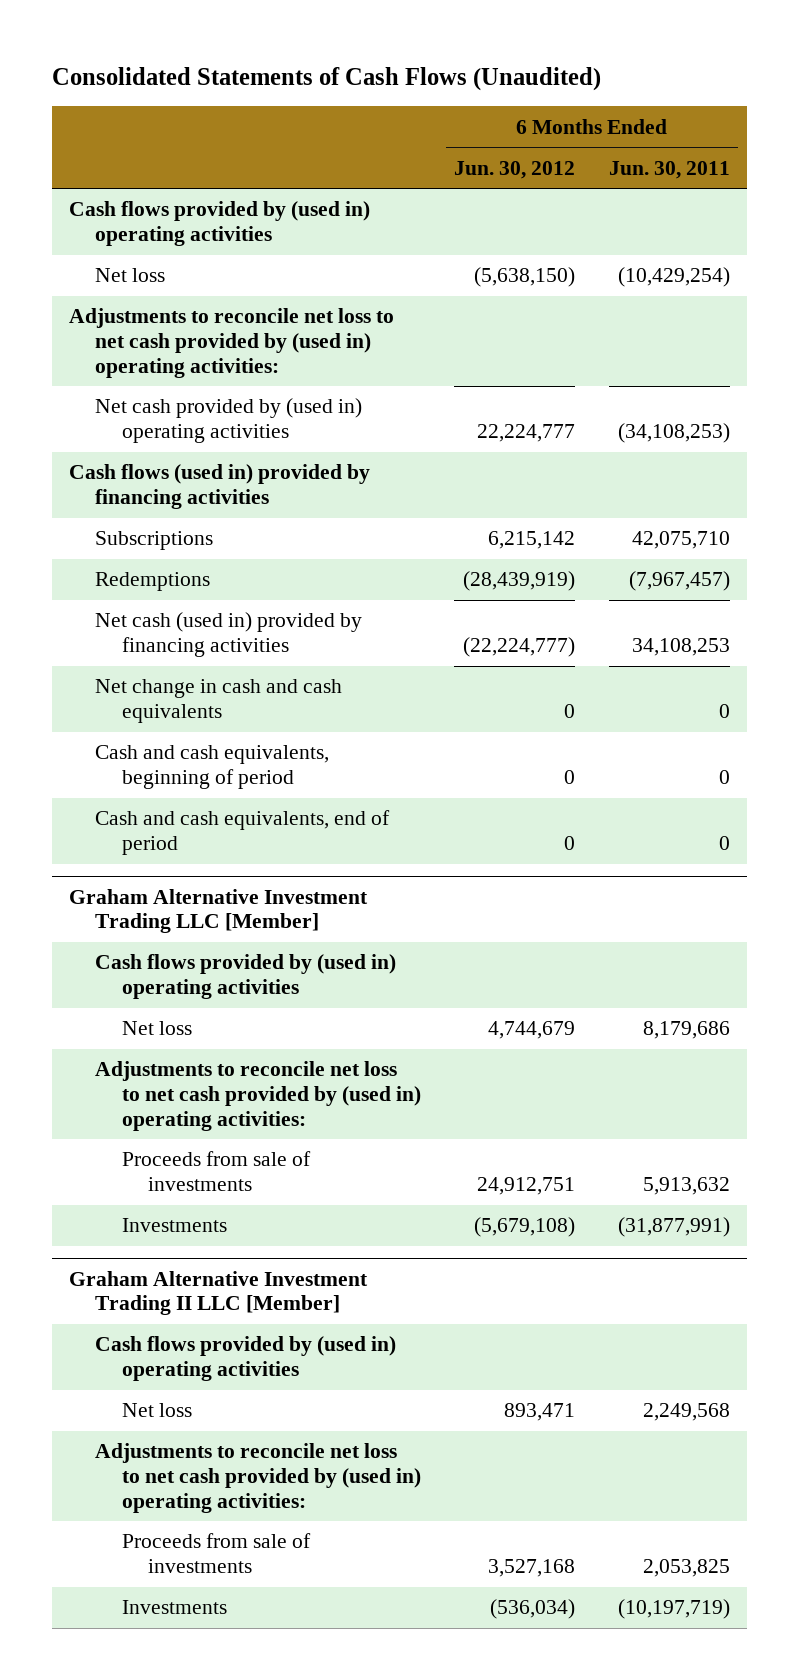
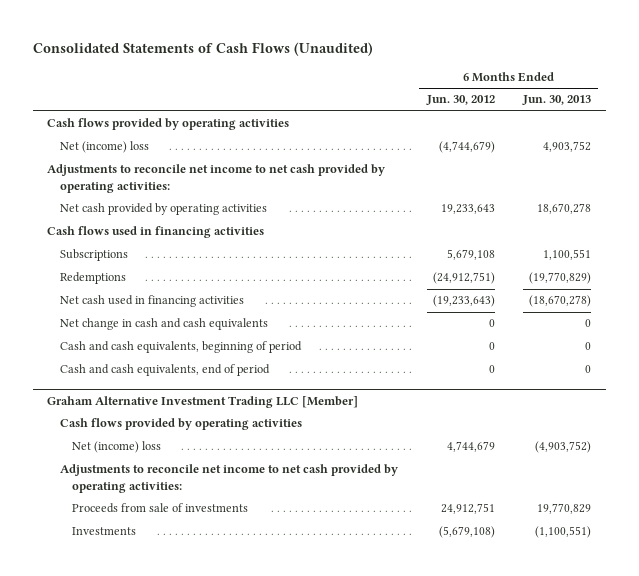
[609,160,731,179] Jun. 30, 2011 -> none
none -> [522,95,592,106] Jun. 30, 2013
[68,201,370,247] Cash flows provided by (used in) operating activities -> [47,118,290,131] Cash flows provided by operating activities
[95,268,166,283] Net loss -> [59,141,149,154] Net (income) loss
[474,267,576,288] (5,638,150) -> [438,141,495,154] (4,744,679)
[68,308,394,378] Adjustments to reconcile net loss to net cash provided by (used in) operating activities: -> [47,164,386,193] Adjustments to reconcile net income to net cash provided by operating activities:
[95,398,363,444] Net cash provided by (used in) operating activities -> [59,203,267,216] Net cash provided by operating activities
[477,424,576,443] 22,224,777 -> [440,204,495,215] 19,233,643
[68,464,370,510] Cash flows (used in) provided by financing activities -> [47,226,265,239] Cash flows used in financing activities
[488,531,576,550] 6,215,142 -> [446,249,495,261] 5,679,108
[463,571,576,592] (28,439,919) -> [432,272,495,285] (24,912,751)
[95,612,363,658] Net cash (used in) provided by financing activities -> [59,295,244,308] Net cash used in financing activities
[463,637,576,658] (22,224,777) -> [432,295,495,308] (19,233,643)
[95,954,397,1000] Cash flows provided by (used in) operating activities -> [59,418,302,431] Cash flows provided by operating activities
[121,1021,192,1036] Net loss -> [72,441,162,454] Net (income) loss
[95,1061,421,1131] Adjustments to reconcile net loss to net cash provided by (used in) operating activities: -> [59,464,398,493] Adjustments to reconcile net income to net cash provided by operating activities:
[68,1270,368,1316] Graham Alternative Investment Trading II LLC [Member] -> none
[95,1336,397,1382] Cash flows provided by (used in) operating activities -> none
[121,1403,192,1418] Net loss -> none
[95,1443,421,1513] Adjustments to reconcile net loss to net cash provided by (used in) operating activities: -> none
[121,1533,311,1574] Proceeds from sale of investments -> none
[121,1600,227,1615] Investments -> none

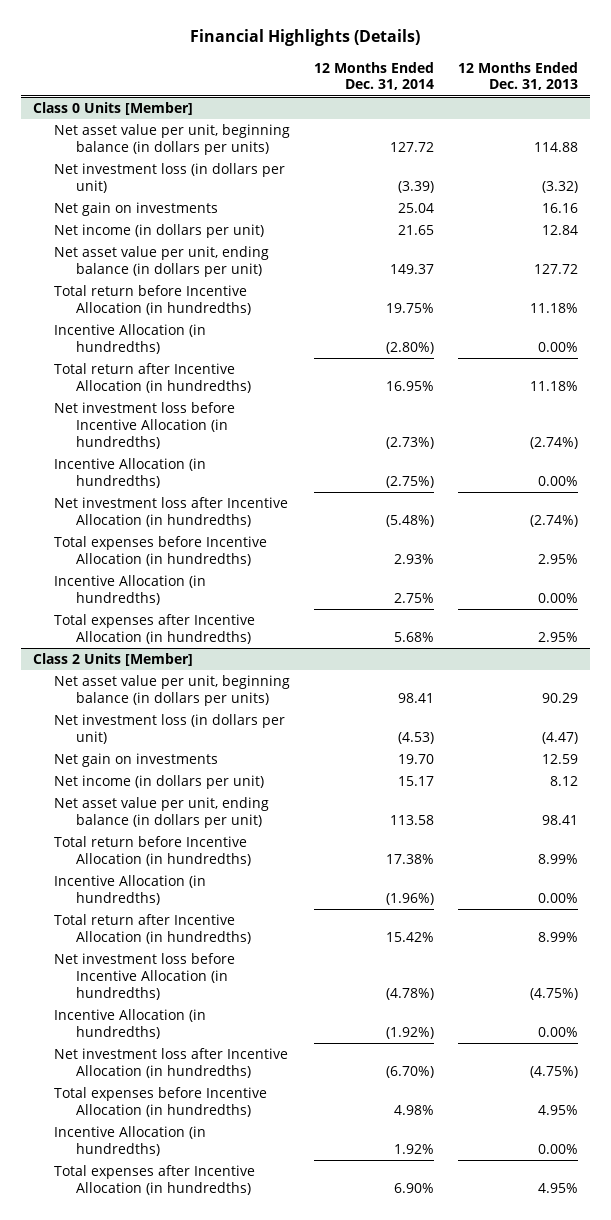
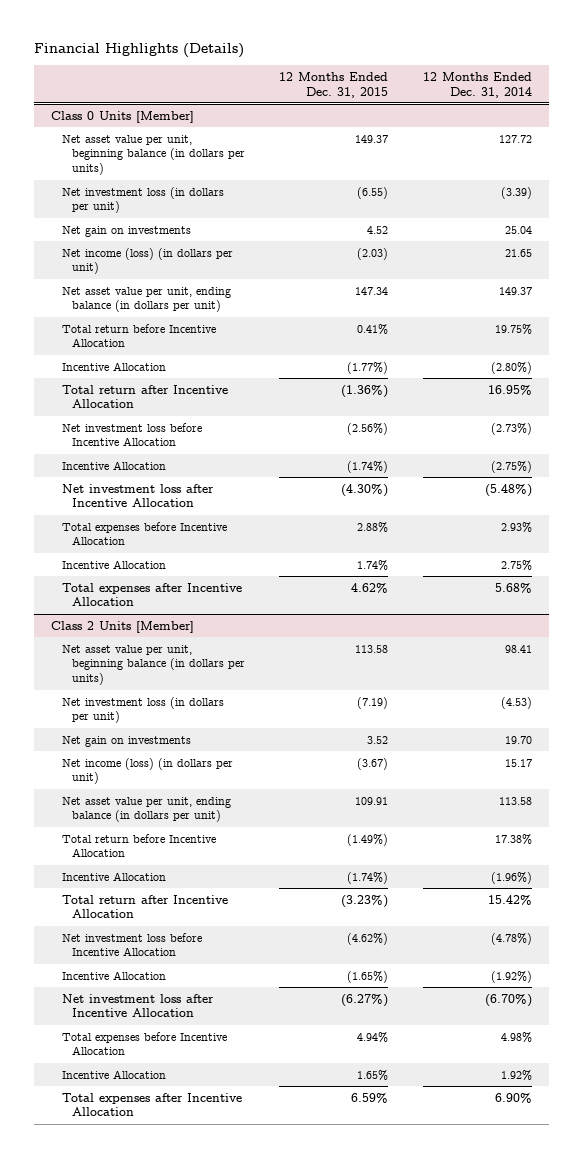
[458,61,579,91] 12 Months Ended Dec. 31, 2013 -> none
none -> [279,71,389,98] 12 Months Ended Dec. 31, 2015
[54,224,265,239] Net income (in dollars per unit) -> [61,247,233,275] Net income (loss) (in dollars per unit)
[54,285,251,315] Total return before Incentive Allocation (in hundredths) -> [61,323,216,348] Total return before Incentive Allocation
[54,324,207,354] Incentive Allocation (in hundredths) -> [61,361,166,371] Incentive Allocation
[54,363,251,393] Total return after Incentive Allocation (in hundredths) -> [61,384,228,409] Total return after Incentive Allocation
[54,402,236,449] Net investment loss before Incentive Allocation (in hundredths) -> [61,422,202,447] Net investment loss before Incentive Allocation
[54,458,207,488] Incentive Allocation (in hundredths) -> [61,460,166,470] Incentive Allocation
[54,497,289,527] Net investment loss after Incentive Allocation (in hundredths) -> [61,483,214,508] Net investment loss after Incentive Allocation
[54,536,268,566] Total expenses before Incentive Allocation (in hundredths) -> [61,521,227,546] Total expenses before Incentive Allocation
[54,575,207,605] Incentive Allocation (in hundredths) -> [61,559,166,569] Incentive Allocation
[54,614,256,644] Total expenses after Incentive Allocation (in hundredths) -> [61,582,242,607] Total expenses after Incentive Allocation
[54,775,265,790] Net income (in dollars per unit) -> [61,757,233,785] Net income (loss) (in dollars per unit)
[54,836,251,866] Total return before Incentive Allocation (in hundredths) -> [61,833,216,858] Total return before Incentive Allocation
[54,875,207,905] Incentive Allocation (in hundredths) -> [61,871,166,881] Incentive Allocation
[54,914,251,944] Total return after Incentive Allocation (in hundredths) -> [61,894,228,919] Total return after Incentive Allocation
[54,953,236,1000] Net investment loss before Incentive Allocation (in hundredths) -> [61,932,202,957] Net investment loss before Incentive Allocation
[54,1009,207,1039] Incentive Allocation (in hundredths) -> [61,970,166,980] Incentive Allocation
[54,1048,289,1078] Net investment loss after Incentive Allocation (in hundredths) -> [61,993,214,1018] Net investment loss after Incentive Allocation
[54,1087,268,1117] Total expenses before Incentive Allocation (in hundredths) -> [61,1031,227,1056] Total expenses before Incentive Allocation
[54,1126,207,1156] Incentive Allocation (in hundredths) -> [61,1069,166,1079] Incentive Allocation
[54,1165,256,1195] Total expenses after Incentive Allocation (in hundredths) -> [61,1092,242,1117] Total expenses after Incentive Allocation

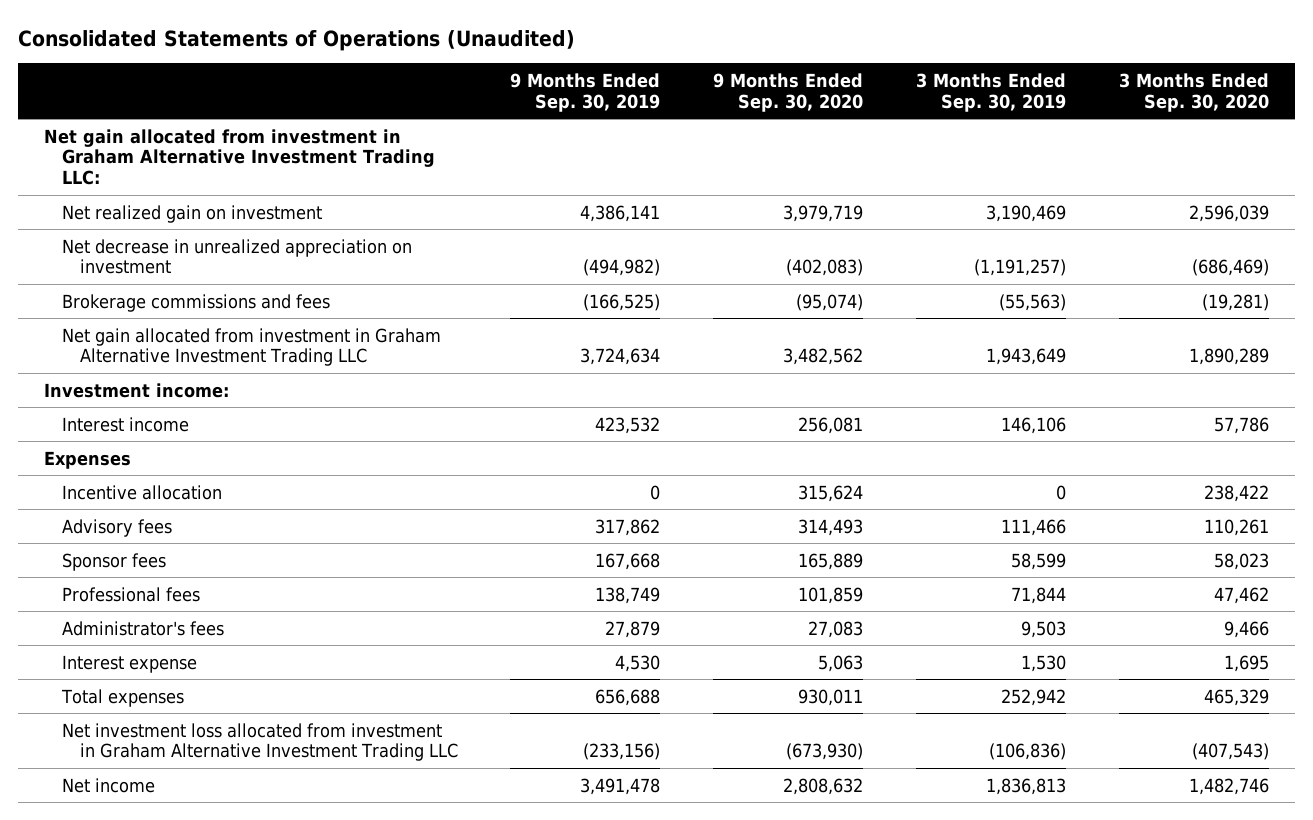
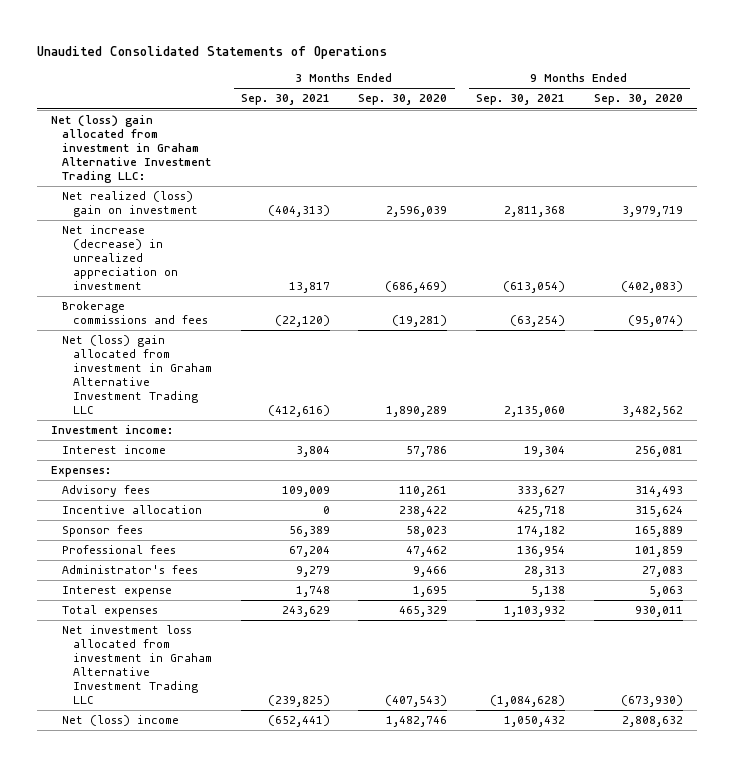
[18,29,576,51] Consolidated Statements of Operations (Unaudited) -> [37,45,388,59] Unaudited Consolidated Statements of Operations
[510,72,661,112] 9 Months Ended Sep. 30, 2019 -> none
[915,72,1066,112] 3 Months Ended Sep. 30, 2019 -> none
none -> [240,94,330,106] Sep. 30, 2021
none -> [476,94,566,106] Sep. 30, 2021
[44,128,436,186] Net gain allocated from investment in Graham Alternative Investment Trading LLC: -> [51,115,212,183] Net (loss) gain allocated from investment in Graham Alternative Investment Trading LLC:
[62,204,323,223] Net realized gain on investment -> [62,191,199,218] Net realized (loss) gain on investment
[62,238,413,275] Net decrease in unrealized appreciation on investment -> [62,225,179,290] Net increase (decrease) in unrealized appreciation on investment
[62,327,442,367] Net gain allocated from investment in Graham Alternative Investment Trading LLC -> [62,335,213,414] Net (loss) gain allocated from investment in Graham Alternative Investment Trading LLC
[44,450,132,469] Expenses -> [51,466,112,478] Expenses:
[62,484,223,500] Incentive allocation -> [62,505,203,515] Incentive allocation
[62,777,156,793] Net income -> [62,715,180,727] Net (loss) income

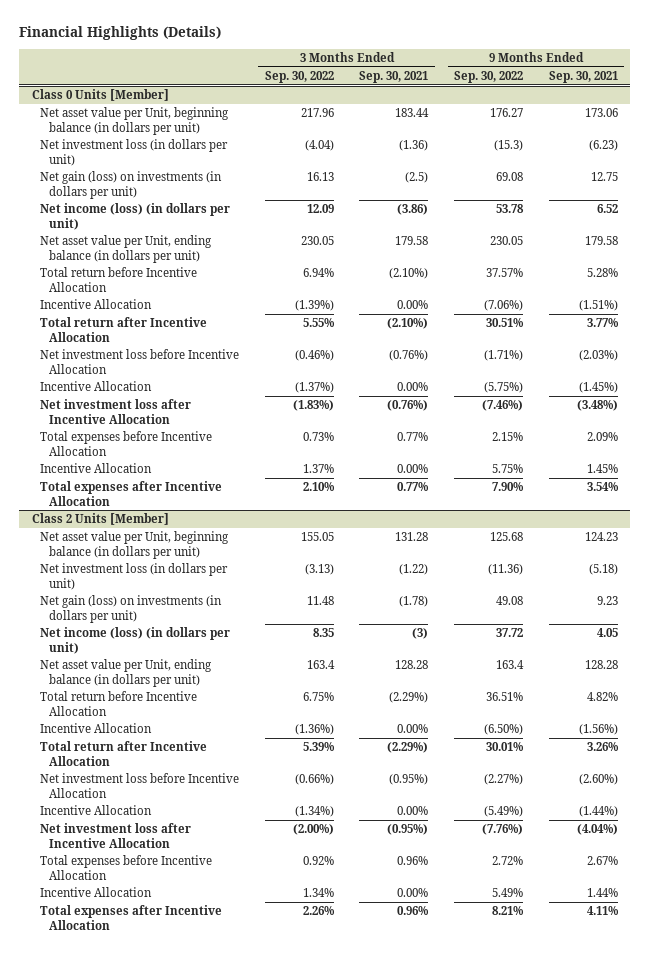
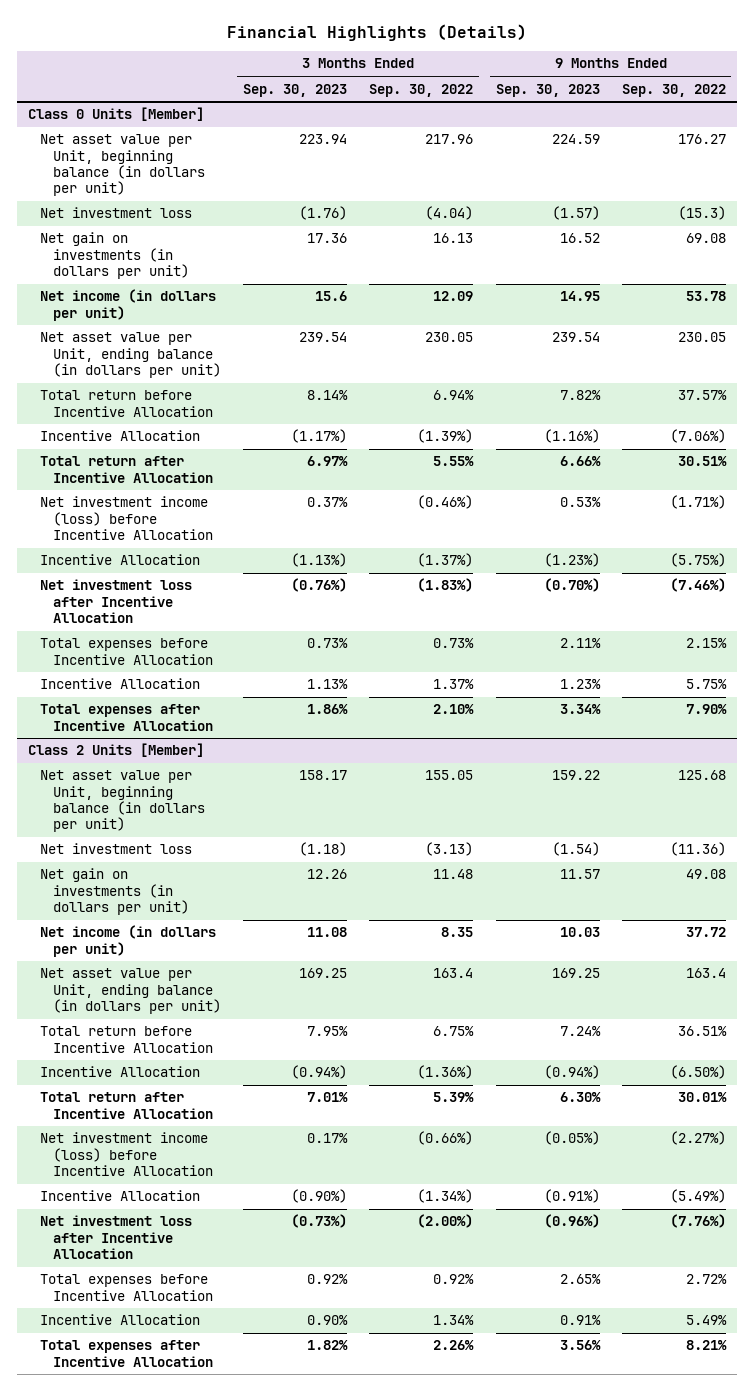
[359,70,429,83] Sep. 30, 2021 -> none
[548,70,618,83] Sep. 30, 2021 -> none
none -> [242,83,347,97] Sep. 30, 2023
none -> [495,83,600,97] Sep. 30, 2023
[40,139,229,166] Net investment loss (in dollars per unit) -> [40,207,193,219] Net investment loss
[40,171,223,199] Net gain (loss) on investments (in dollars per unit) -> [40,232,189,280] Net gain on investments (in dollars per unit)
[40,203,231,230] Net income (loss) (in dollars per unit) -> [40,289,217,321] Net income (in dollars per unit)
[40,349,240,374] Net investment loss before Incentive Allocation -> [40,496,213,541] Net investment income (loss) before Incentive Allocation
[40,563,229,590] Net investment loss (in dollars per unit) -> [40,843,193,855] Net investment loss
[40,595,223,623] Net gain (loss) on investments (in dollars per unit) -> [40,868,189,916] Net gain on investments (in dollars per unit)
[40,627,231,654] Net income (loss) (in dollars per unit) -> [40,925,217,957] Net income (in dollars per unit)
[40,773,240,798] Net investment loss before Incentive Allocation -> [40,1132,213,1177] Net investment income (loss) before Incentive Allocation

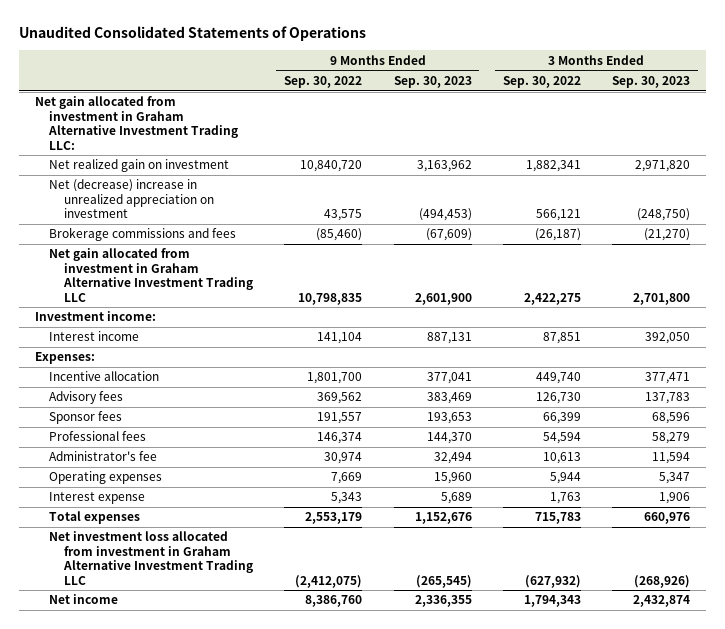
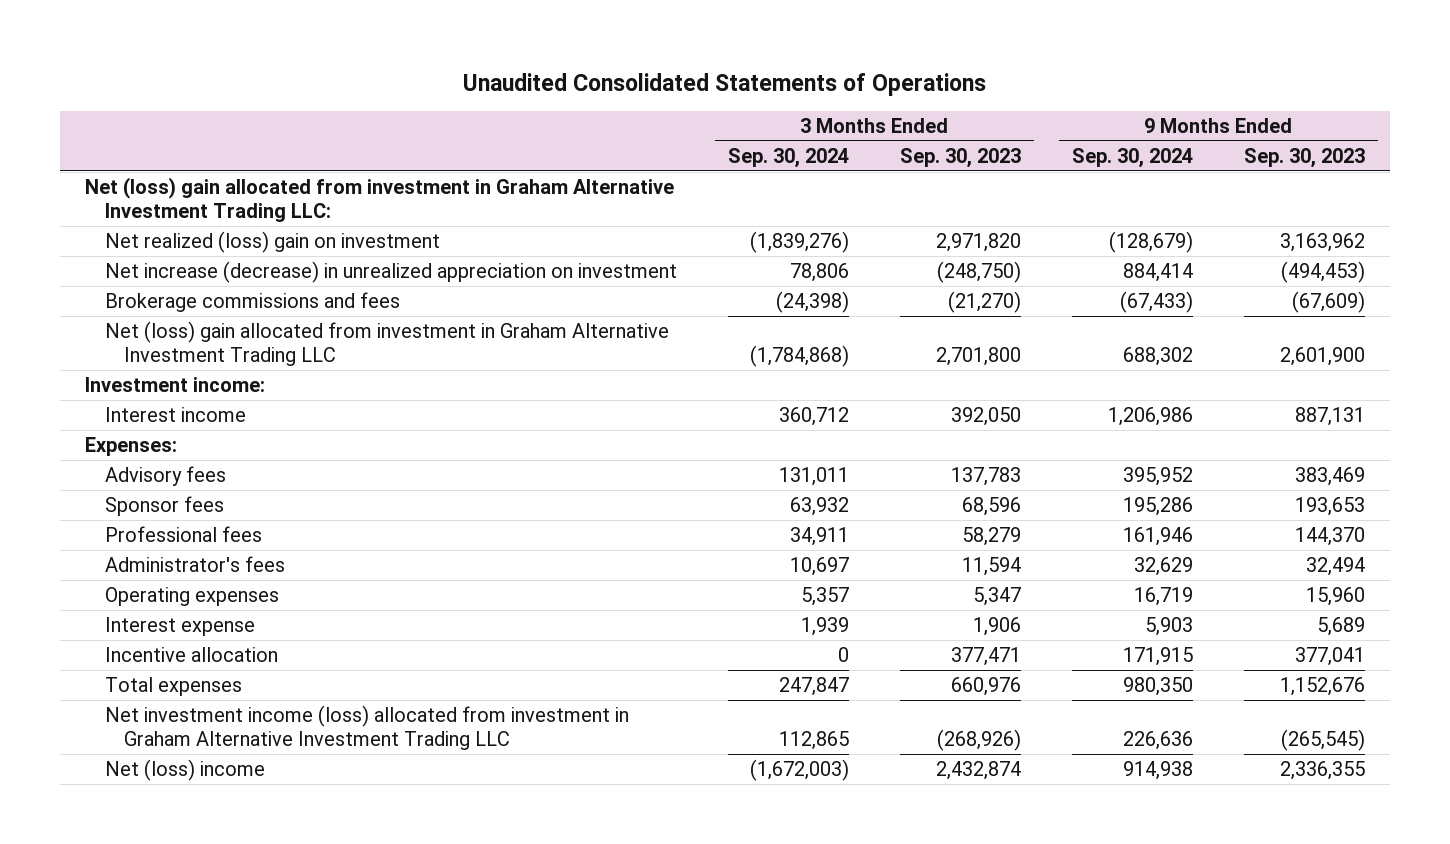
[284,75,363,88] Sep. 30, 2022 -> none
[502,75,581,88] Sep. 30, 2022 -> none
none -> [727,147,849,168] Sep. 30, 2024
none -> [1071,147,1193,168] Sep. 30, 2024
[34,96,239,150] Net gain allocated from investment in Graham Alternative Investment Trading LLC: -> [85,177,675,223] Net (loss) gain allocated from investment in Graham Alternative Investment Trading LLC:
[49,159,230,173] Net realized gain on investment -> [104,231,440,254] Net realized (loss) gain on investment
[49,179,214,219] Net (decrease) increase in unrealized appreciation on investment -> [104,261,677,284] Net increase (decrease) in unrealized appreciation on investment
[49,248,253,302] Net gain allocated from investment in Graham Alternative Investment Trading LLC -> [104,321,669,367] Net (loss) gain allocated from investment in Graham Alternative Investment Trading LLC
[49,451,158,462] Administrator's fee -> [104,556,285,573] Administrator's fees
[49,371,160,382] Incentive allocation -> [104,647,278,663] Incentive allocation
[49,531,253,585] Net investment loss allocated from investment in Graham Alternative Investment Trading LLC -> [104,705,629,751] Net investment income (loss) allocated from investment in Graham Alternative Investment Trading LLC
[49,594,119,605] Net income -> [104,759,265,782] Net (loss) income

